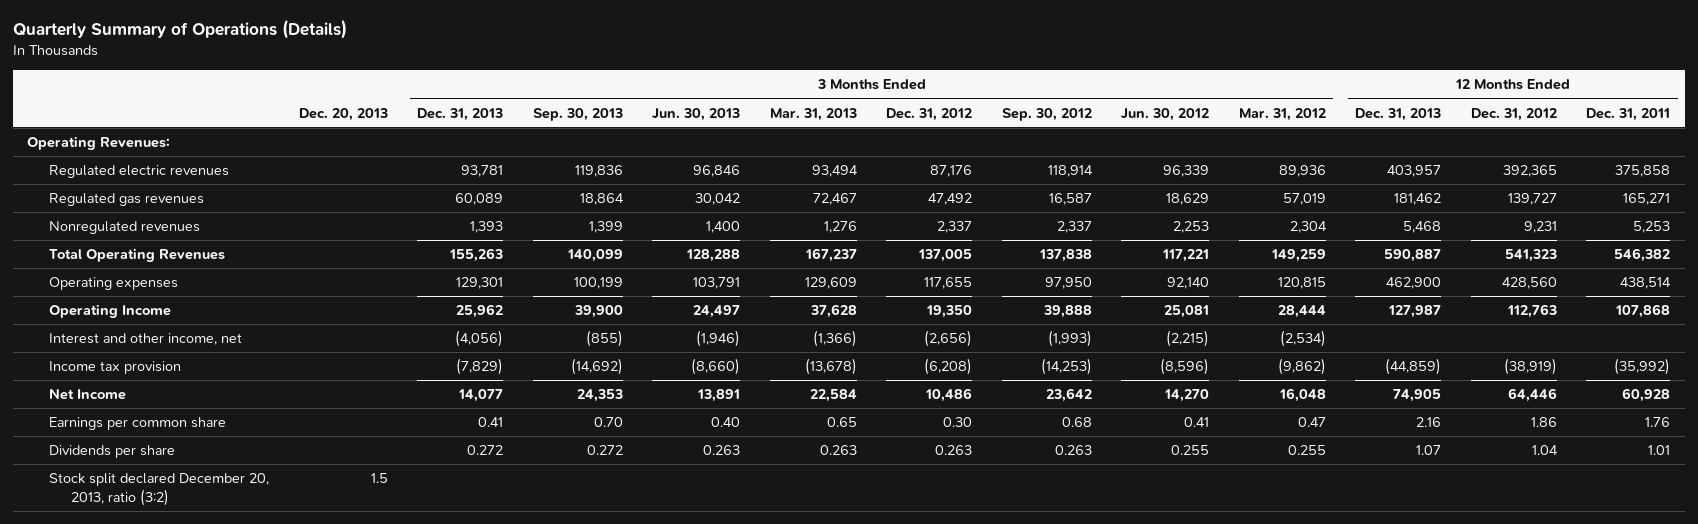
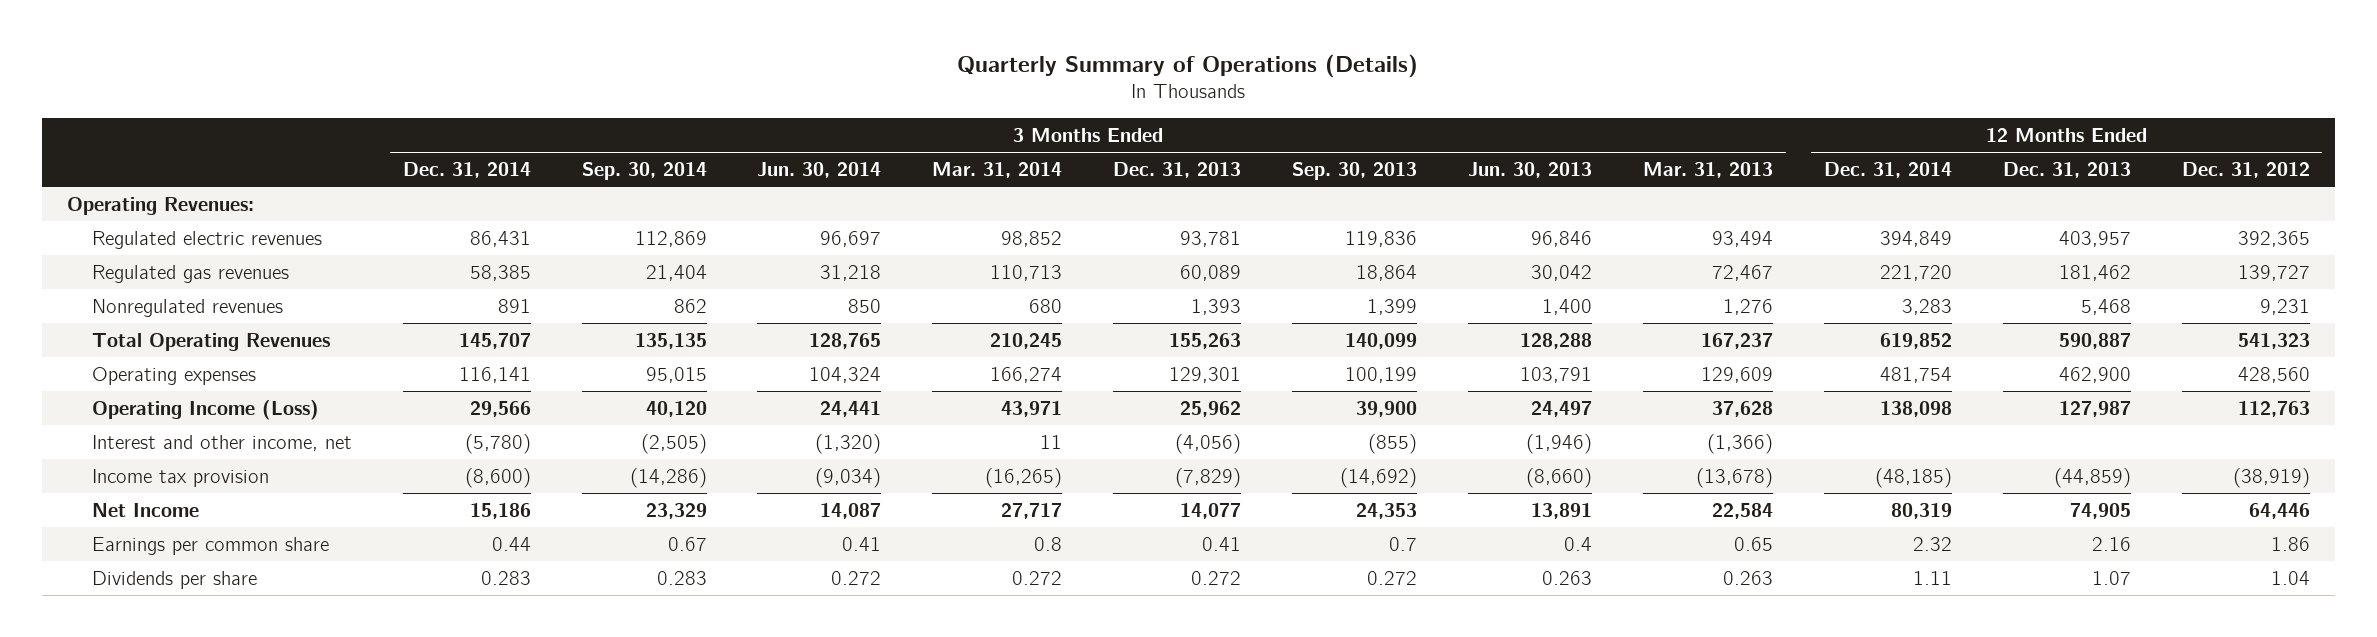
[298,107,388,121] Dec. 20, 2013 -> none
[886,107,973,121] Dec. 31, 2012 -> none
[1001,107,1092,121] Sep. 30, 2012 -> none
[1121,107,1210,121] Jun. 30, 2012 -> none
[1238,107,1326,121] Mar. 31, 2012 -> none
[1586,107,1671,121] Dec. 31, 2011 -> none
none -> [402,161,531,178] Dec. 31, 2014
none -> [581,161,707,180] Sep. 30, 2014
none -> [757,161,882,178] Jun. 30, 2014
none -> [932,161,1063,178] Mar. 31, 2014
none -> [1823,161,1952,178] Dec. 31, 2014
[49,304,172,319] Operating Income -> [91,399,319,420] Operating Income (Loss)
[593,417,623,428] 0.70 -> [1389,536,1418,551] 0.7
[711,417,741,428] 0.40 -> [1563,536,1592,551] 0.4
[49,473,270,506] Stock split declared December 20, 2013, ratio (3:2) -> none

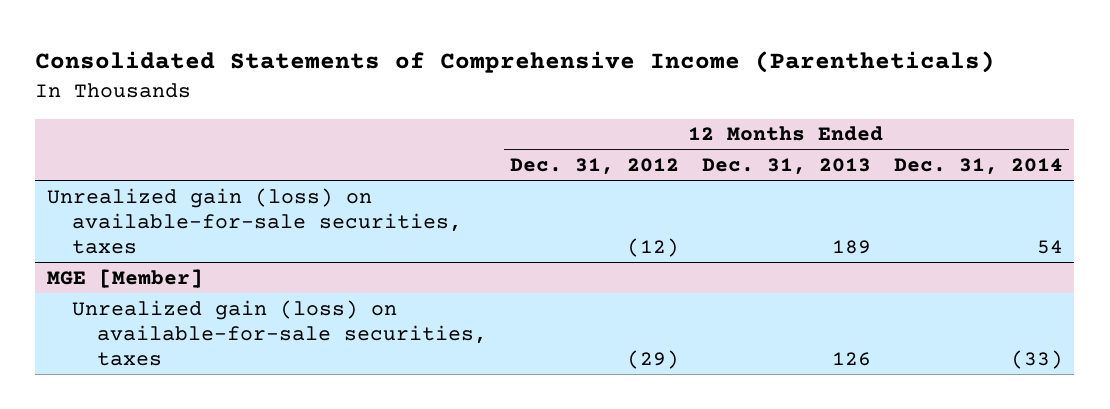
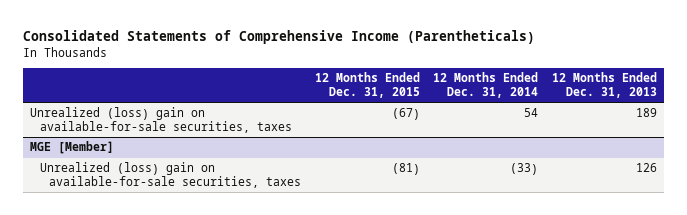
[510,158,680,176] Dec. 31, 2012 -> none
none -> [314,72,420,98] 12 Months Ended Dec. 31, 2015
[46,187,462,254] Unrealized gain (loss) on available-for-sale securities, taxes -> [30,107,292,134] Unrealized (loss) gain on available-for-sale securities, taxes
[71,299,488,366] Unrealized gain (loss) on available-for-sale securities, taxes -> [39,162,302,189] Unrealized (loss) gain on available-for-sale securities, taxes

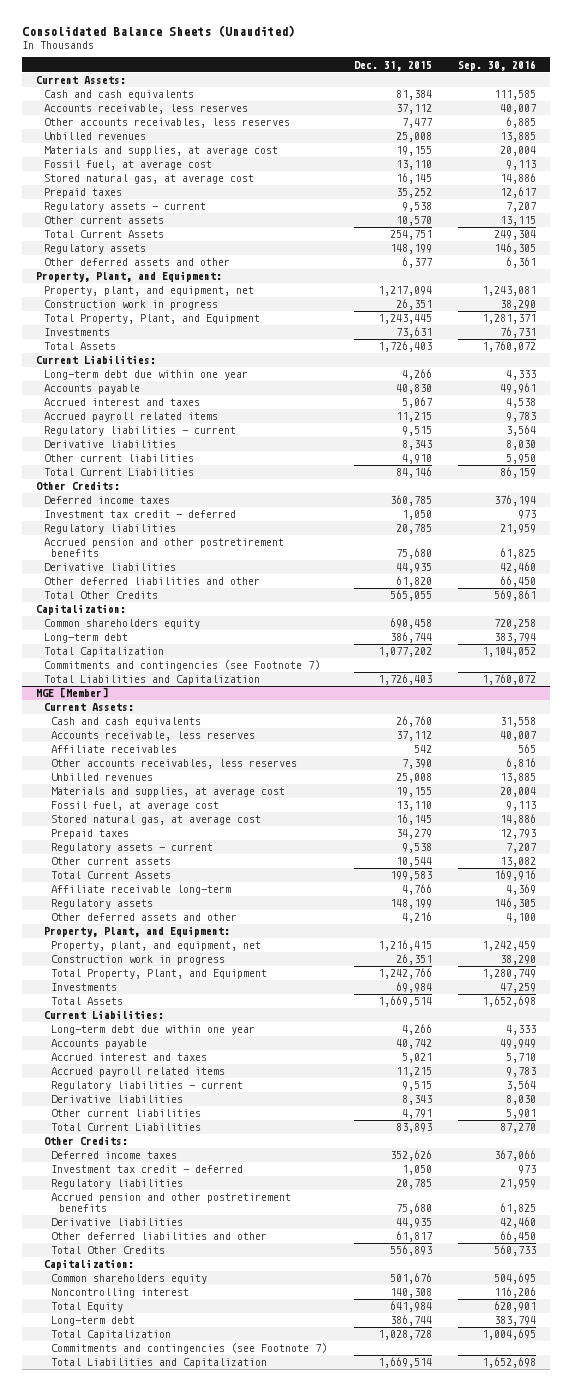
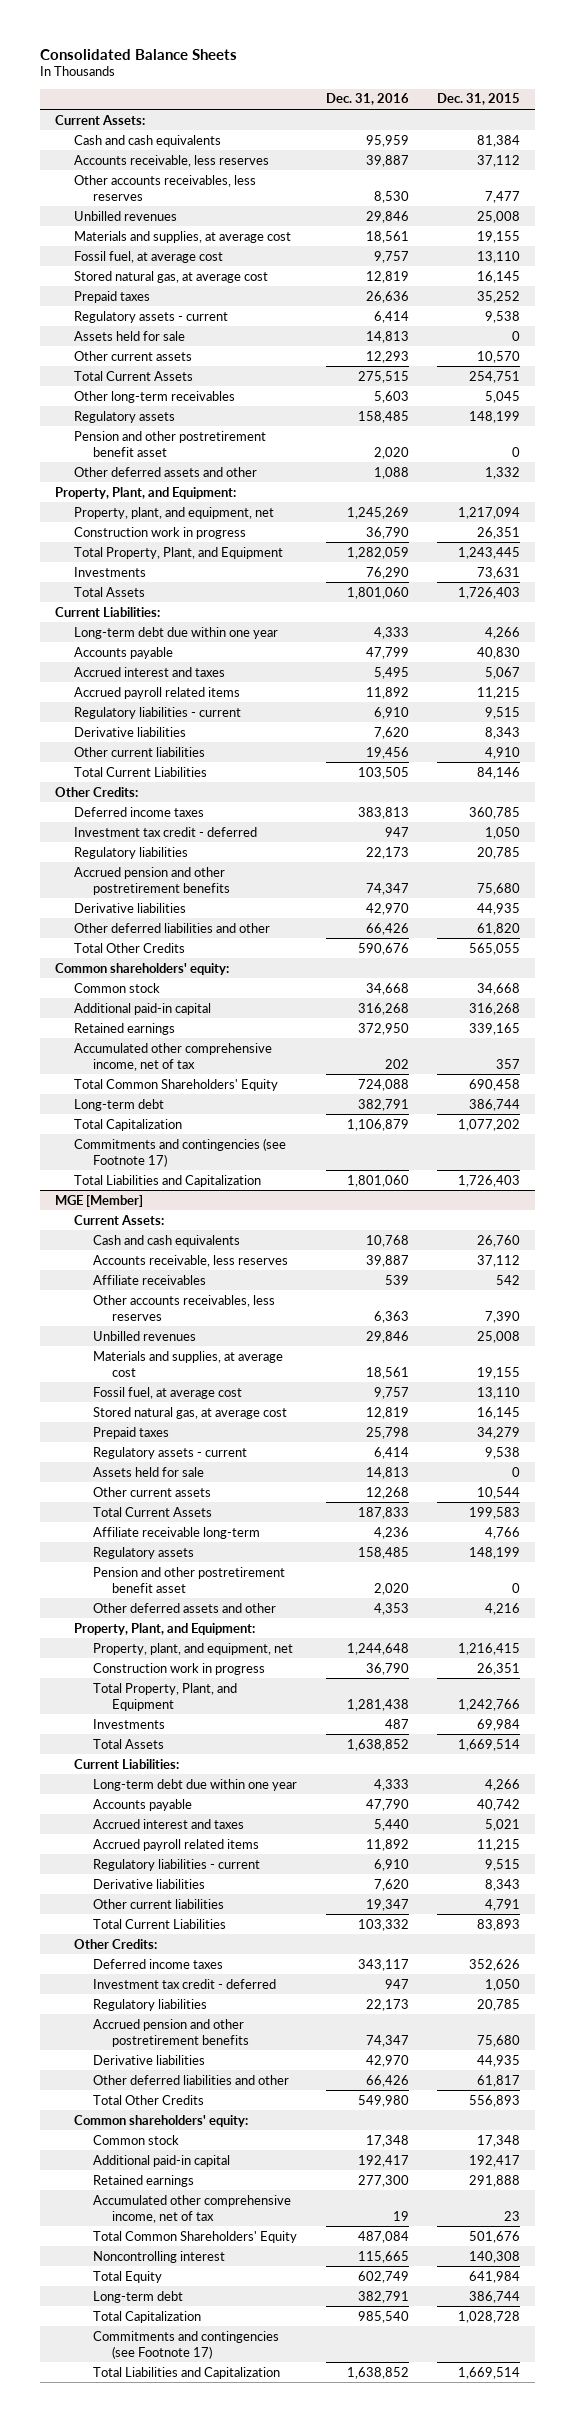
[22,25,296,38] Consolidated Balance Sheets (Unaudited) -> [40,48,238,60] Consolidated Balance Sheets
[458,59,537,71] Sep. 30, 2016 -> none
none -> [325,93,409,106] Dec. 31, 2016
none -> [73,330,185,341] Assets held for sale
none -> [73,390,235,403] Other long-term receivables
none -> [73,430,266,457] Pension and other postretirement benefit asset
[401,257,432,269] 6,377 -> [485,466,521,479] 1,332
[35,604,126,616] Capitalization: -> none
none -> [54,962,229,975] Common shareholders' equity:
none -> [73,982,160,993] Common stock
none -> [73,1002,211,1015] Additional paid-in capital
none -> [73,1022,175,1035] Retained earnings
none -> [73,1042,272,1071] Accumulated other comprehensive income, net of tax
[43,619,200,630] Common shareholders equity -> [73,1078,278,1091] Total Common Shareholders' Equity
[43,660,320,672] Commitments and contingencies (see Footnote 7) -> [73,1137,286,1167] Commitments and contingencies (see Footnote 17)
none -> [93,1466,205,1477] Assets held for sale
none -> [93,1566,286,1593] Pension and other postretirement benefit asset
[43,1259,134,1271] Capitalization: -> none
none -> [73,2114,248,2127] Common shareholders' equity:
none -> [93,2134,180,2145] Common stock
none -> [93,2154,231,2167] Additional paid-in capital
none -> [93,2174,195,2187] Retained earnings
none -> [93,2194,292,2223] Accumulated other comprehensive income, net of tax
[51,1274,208,1285] Common shareholders equity -> [93,2230,298,2243] Total Common Shareholders' Equity
[51,1343,328,1355] Commitments and contingencies (see Footnote 7) -> [93,2330,280,2359] Commitments and contingencies (see Footnote 17)

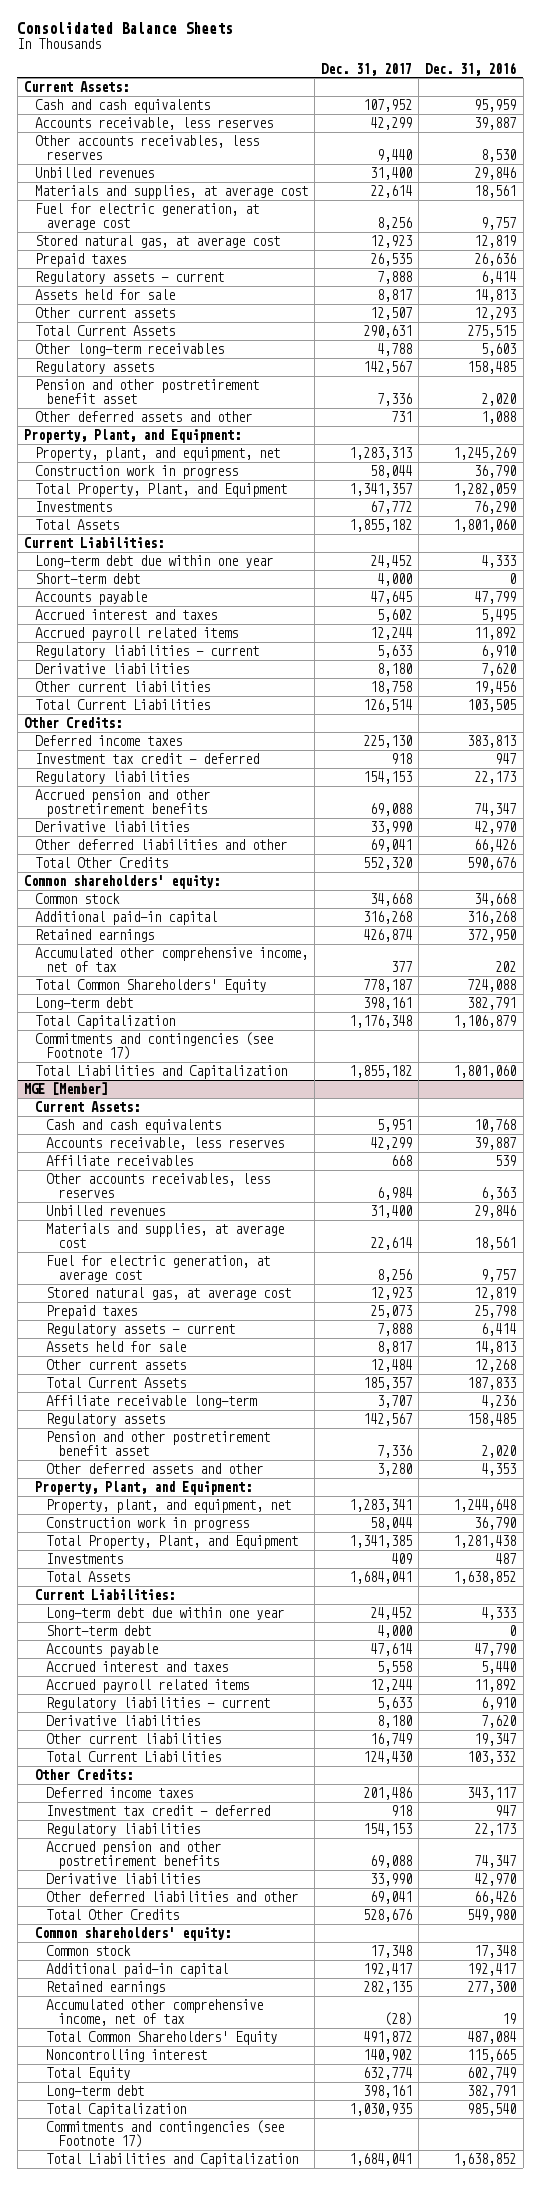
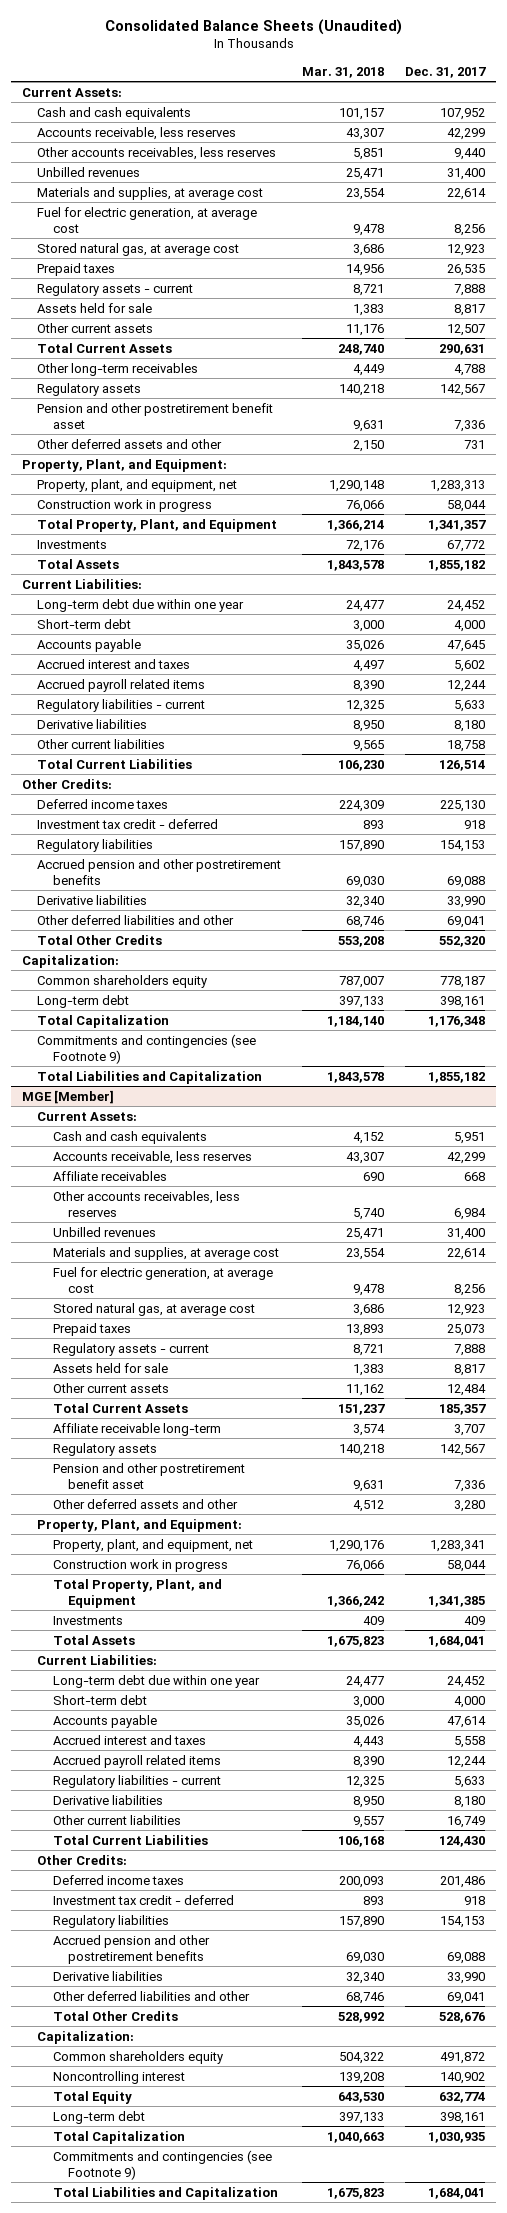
[17,21,234,34] Consolidated Balance Sheets -> [104,19,402,36] Consolidated Balance Sheets (Unaudited)
[425,61,517,76] Dec. 31, 2016 -> none
none -> [302,66,385,78] Mar. 31, 2018
[23,874,220,889] Common shareholders' equity: -> none
[34,892,120,904] Common stock -> none
[34,910,217,925] Additional paid-in capital -> none
[34,928,154,942] Retained earnings -> none
[34,946,308,973] Accumulated other comprehensive income, net of tax -> none
none -> [21,954,119,968] Capitalization:
[34,978,266,993] Total Common Shareholders' Equity -> [37,974,208,988] Common shareholders equity
[34,1031,273,1061] Commitments and contingencies (see Footnote 17) -> [37,1033,257,1064] Commitments and contingencies (see Footnote 9)
[34,1926,231,1941] Common shareholders' equity: -> none
[46,1944,132,1956] Common stock -> none
[46,1962,229,1977] Additional paid-in capital -> none
[46,1980,166,1994] Retained earnings -> none
[46,1998,264,2027] Accumulated other comprehensive income, net of tax -> none
none -> [37,2030,135,2044] Capitalization:
[46,2030,278,2045] Total Common Shareholders' Equity -> [52,2050,223,2064] Common shareholders equity
[46,2119,285,2149] Commitments and contingencies (see Footnote 17) -> [52,2149,272,2180] Commitments and contingencies (see Footnote 9)

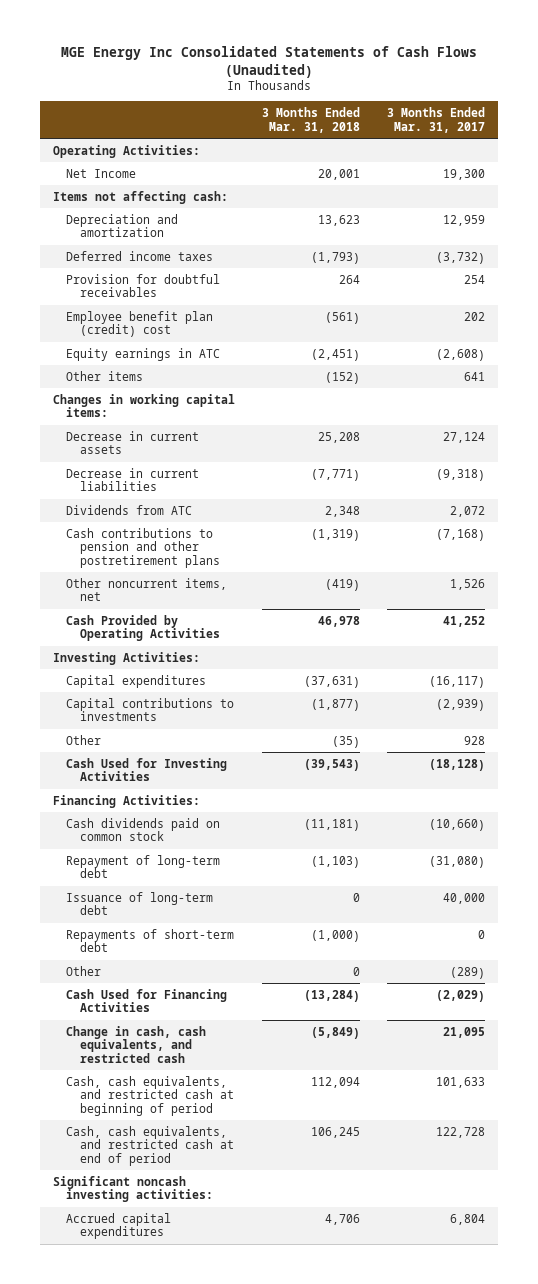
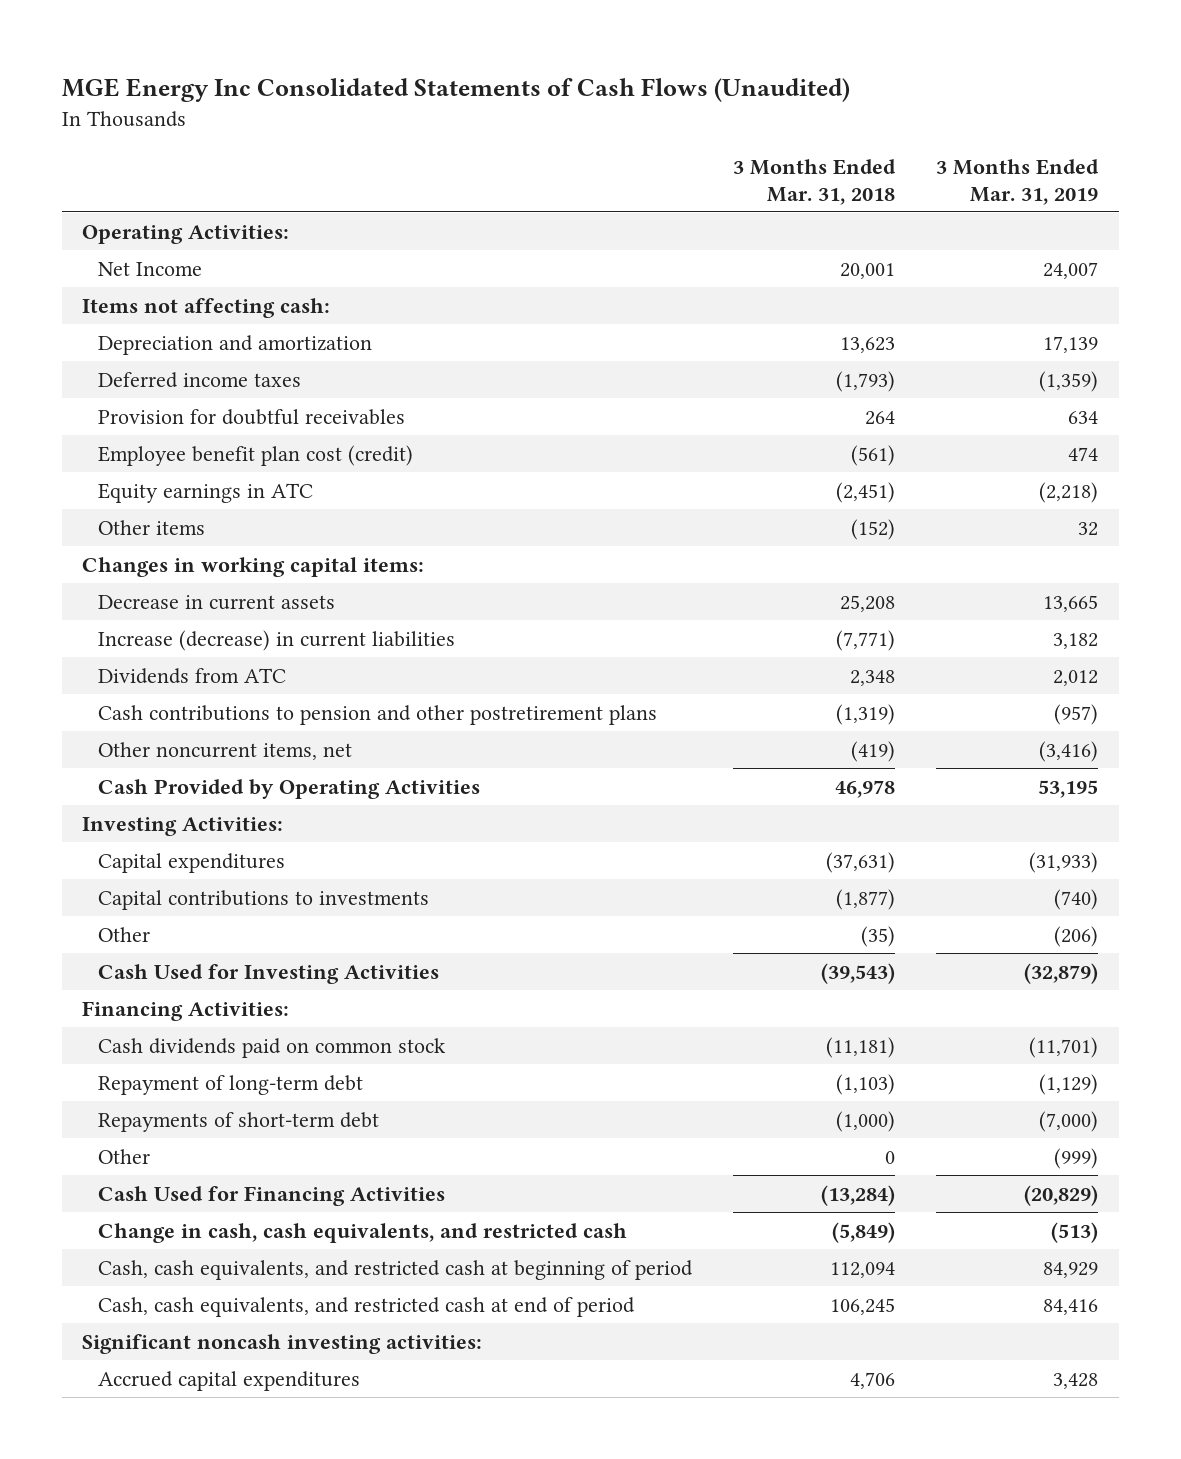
[386,106,485,133] 3 Months Ended Mar. 31, 2017 -> none
none -> [936,158,1100,205] 3 Months Ended Mar. 31, 2019
[66,310,214,338] Employee benefit plan (credit) cost -> [98,444,414,466] Employee benefit plan cost (credit)
[66,467,200,492] Decrease in current liabilities -> [98,629,456,651] Increase (decrease) in current liabilities
[66,891,214,916] Issuance of long-term debt -> none

